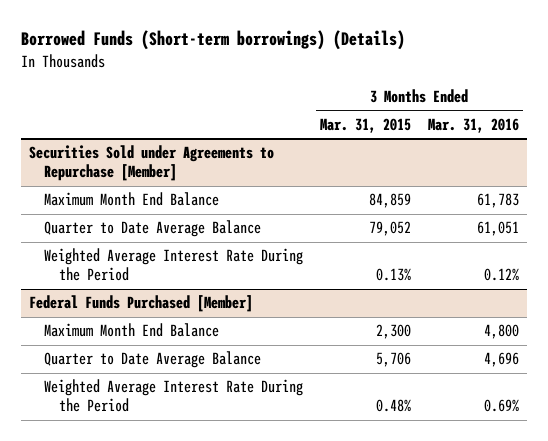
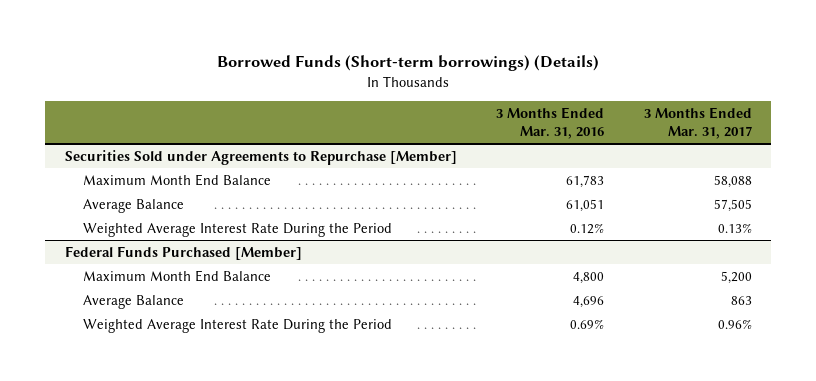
[320,117,412,133] Mar. 31, 2015 -> none
none -> [643,106,752,139] 3 Months Ended Mar. 31, 2017
[44,220,262,238] Quarter to Date Average Balance -> [83,198,185,213] Average Balance
[44,351,262,369] Quarter to Date Average Balance -> [83,294,185,309] Average Balance

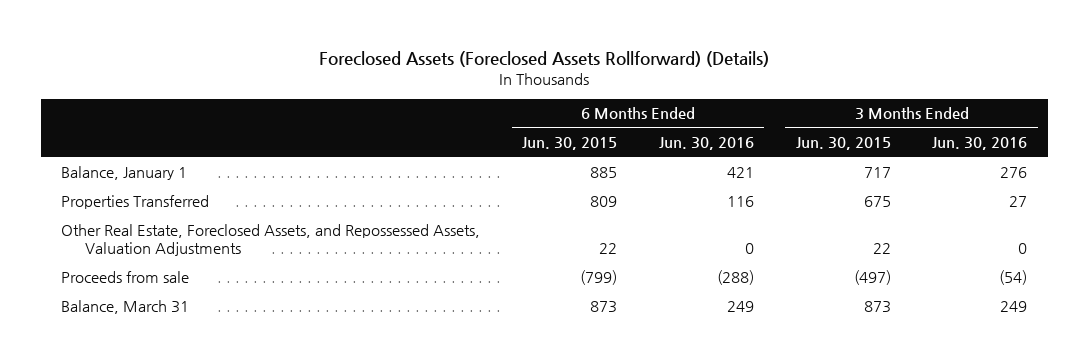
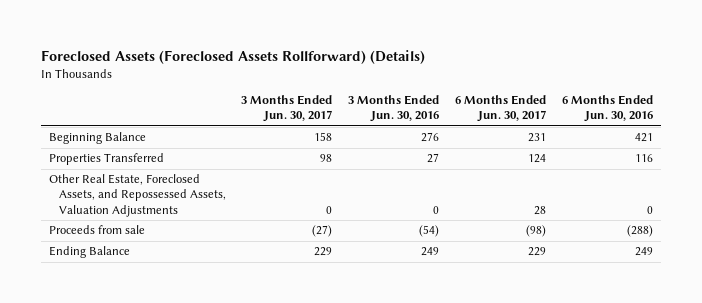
[522,137,618,151] Jun. 30, 2015 -> none
[795,137,891,151] Jun. 30, 2015 -> none
none -> [241,95,333,123] 3 Months Ended Jun. 30, 2017
none -> [454,95,546,123] 6 Months Ended Jun. 30, 2017
[61,165,188,180] Balance, January 1 -> [49,132,147,145] Beginning Balance
[61,299,190,314] Balance, March 31 -> [49,246,131,259] Ending Balance

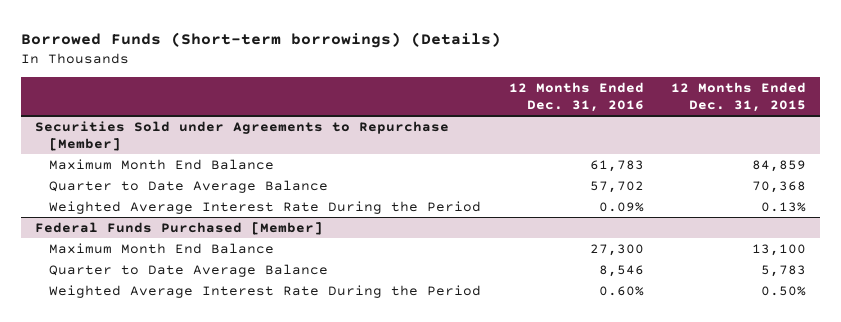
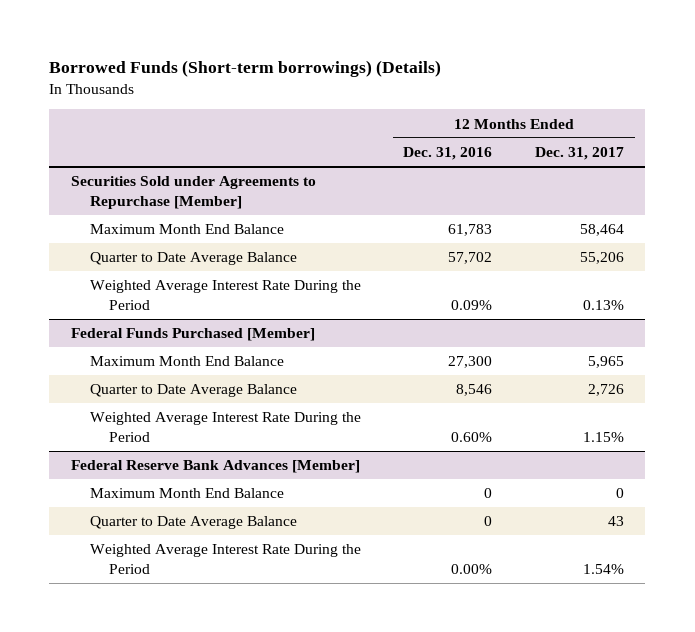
[671,82,807,112] 12 Months Ended Dec. 31, 2015 -> none
none -> [535,147,625,161] Dec. 31, 2017
none -> [70,460,360,474] Federal Reserve Bank Advances [Member]
none -> [89,488,284,499] Maximum Month End Balance
none -> [89,516,297,530] Quarter to Date Average Balance
none -> [89,544,361,574] Weighted Average Interest Rate During the Period

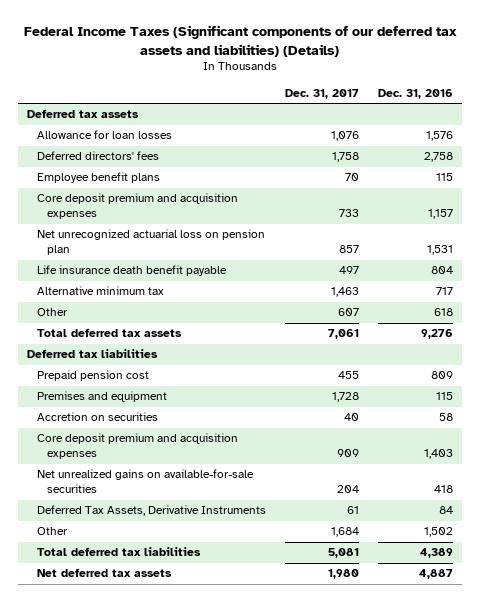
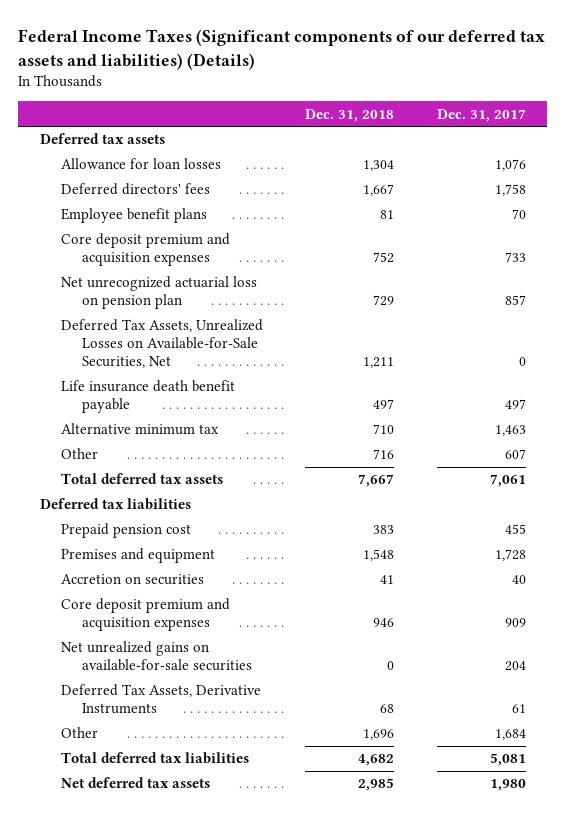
[377,88,453,99] Dec. 31, 2016 -> none
none -> [305,108,395,122] Dec. 31, 2018
none -> [60,319,263,369] Deferred Tax Assets, Unrealized Losses on Available-for-Sale Securities, Net

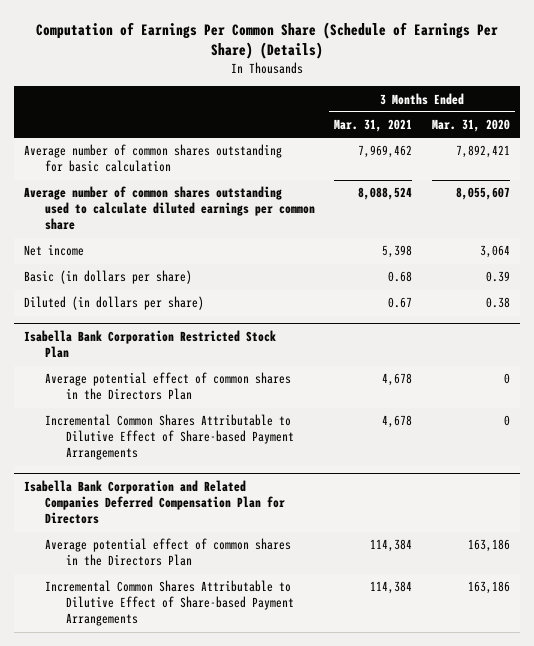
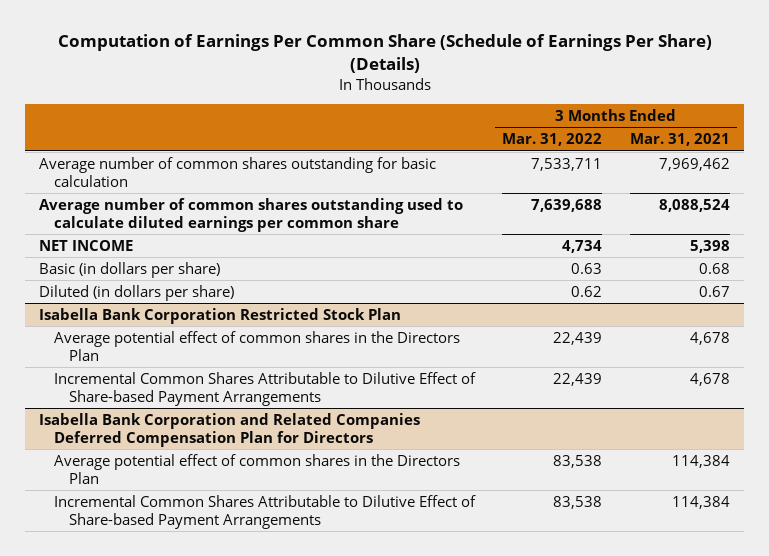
[432,119,511,133] Mar. 31, 2020 -> none
none -> [502,133,603,147] Mar. 31, 2022
[23,244,84,257] Net income -> [38,239,133,251] NET INCOME

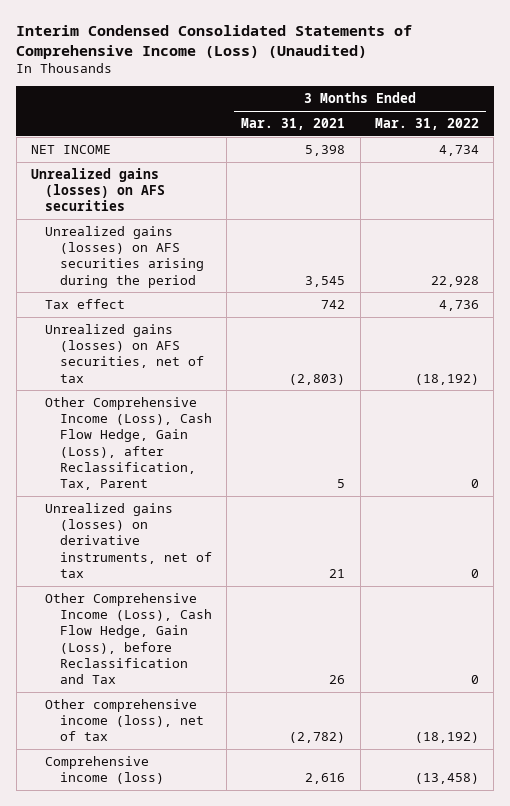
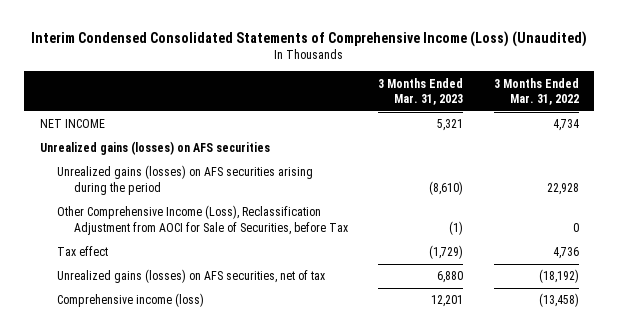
[241,118,346,131] Mar. 31, 2021 -> none
none -> [378,77,464,106] 3 Months Ended Mar. 31, 2023
none -> [56,205,348,235] Other Comprehensive Income (Loss), Reclassification Adjustment from AOCI for Sale of Securities, before Tax
[45,397,212,490] Other Comprehensive Income (Loss), Cash Flow Hedge, Gain (Loss), after Reclassification, Tax, Parent -> none
[45,503,212,578] Unrealized gains (losses) on derivative instruments, net of tax -> none
[45,593,212,684] Other Comprehensive Income (Loss), Cash Flow Hedge, Gain (Loss), before Reclassification and Tax -> none
[45,699,204,742] Other comprehensive income (loss), net of tax -> none

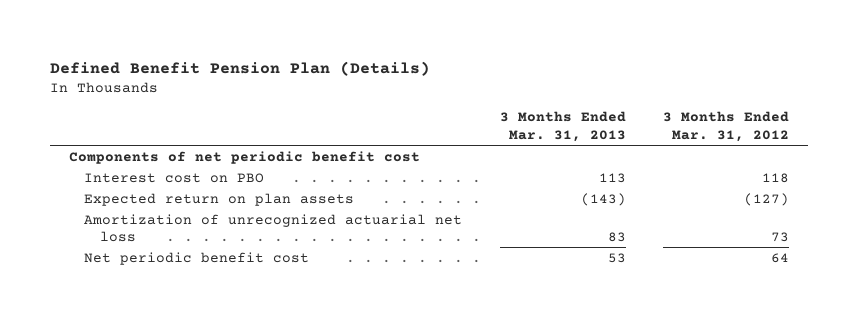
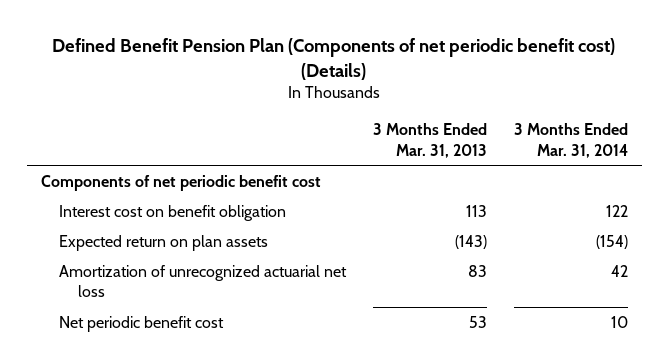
[50,60,431,76] Defined Benefit Pension Plan (Details) -> [52,37,616,80] Defined Benefit Pension Plan (Components of net periodic benefit cost) (Details)
[663,111,790,142] 3 Months Ended Mar. 31, 2012 -> none
none -> [514,123,629,158] 3 Months Ended Mar. 31, 2014
[84,172,265,183] Interest cost on PBO -> [59,204,287,221] Interest cost on benefit obligation

